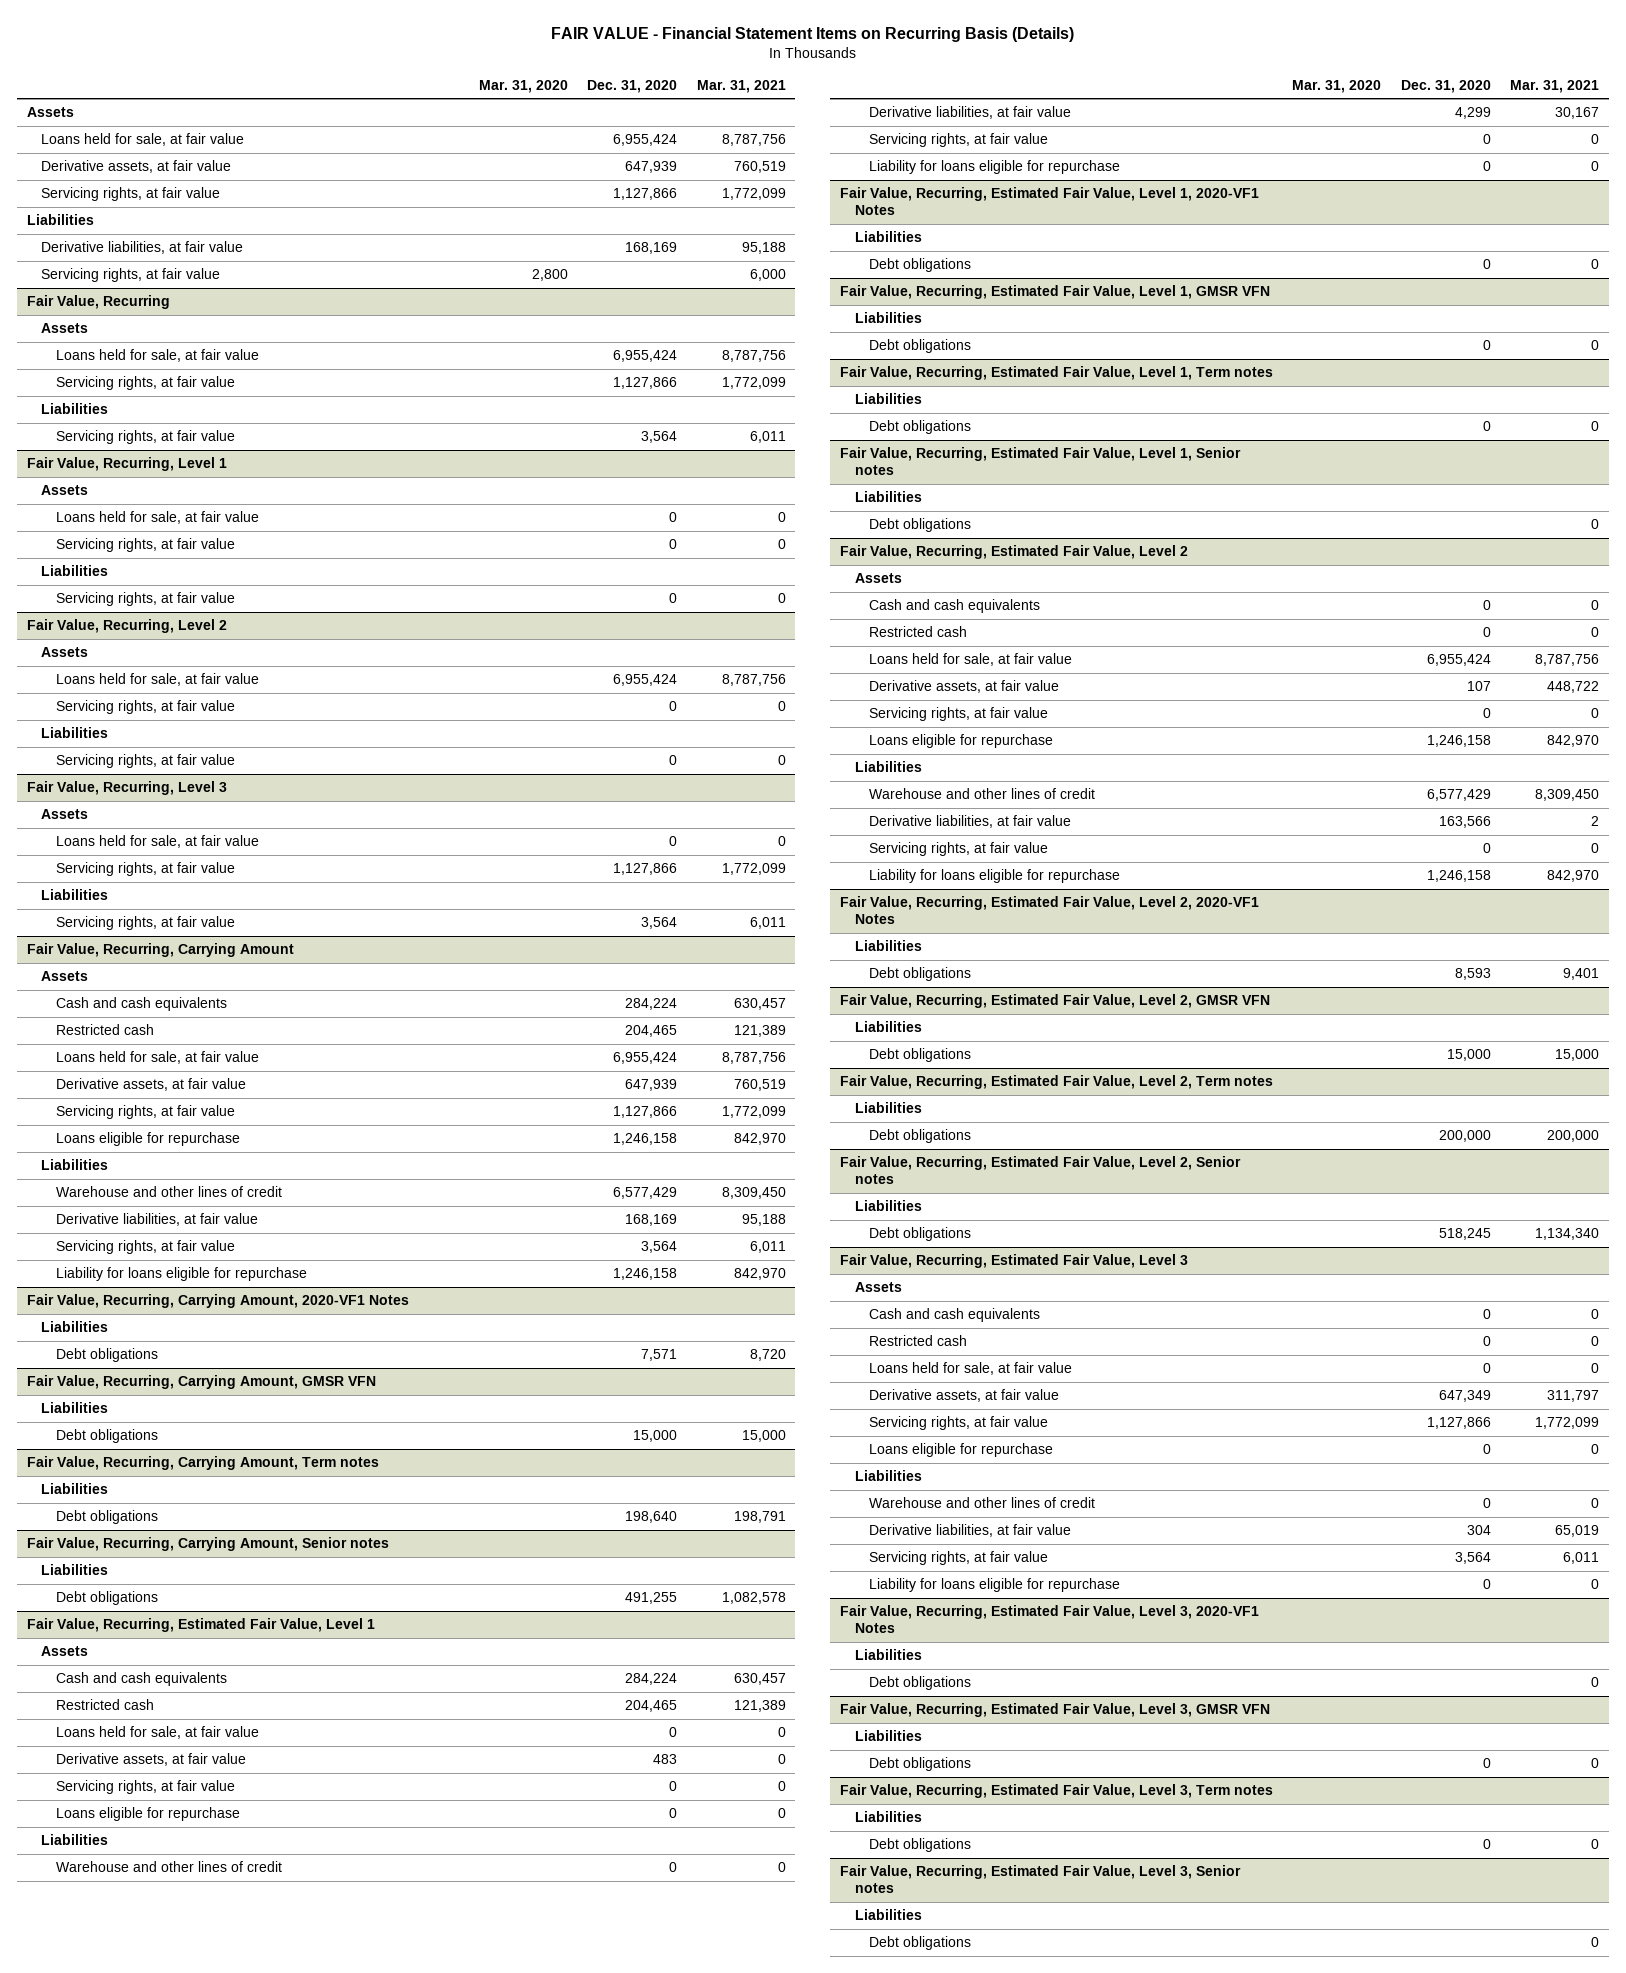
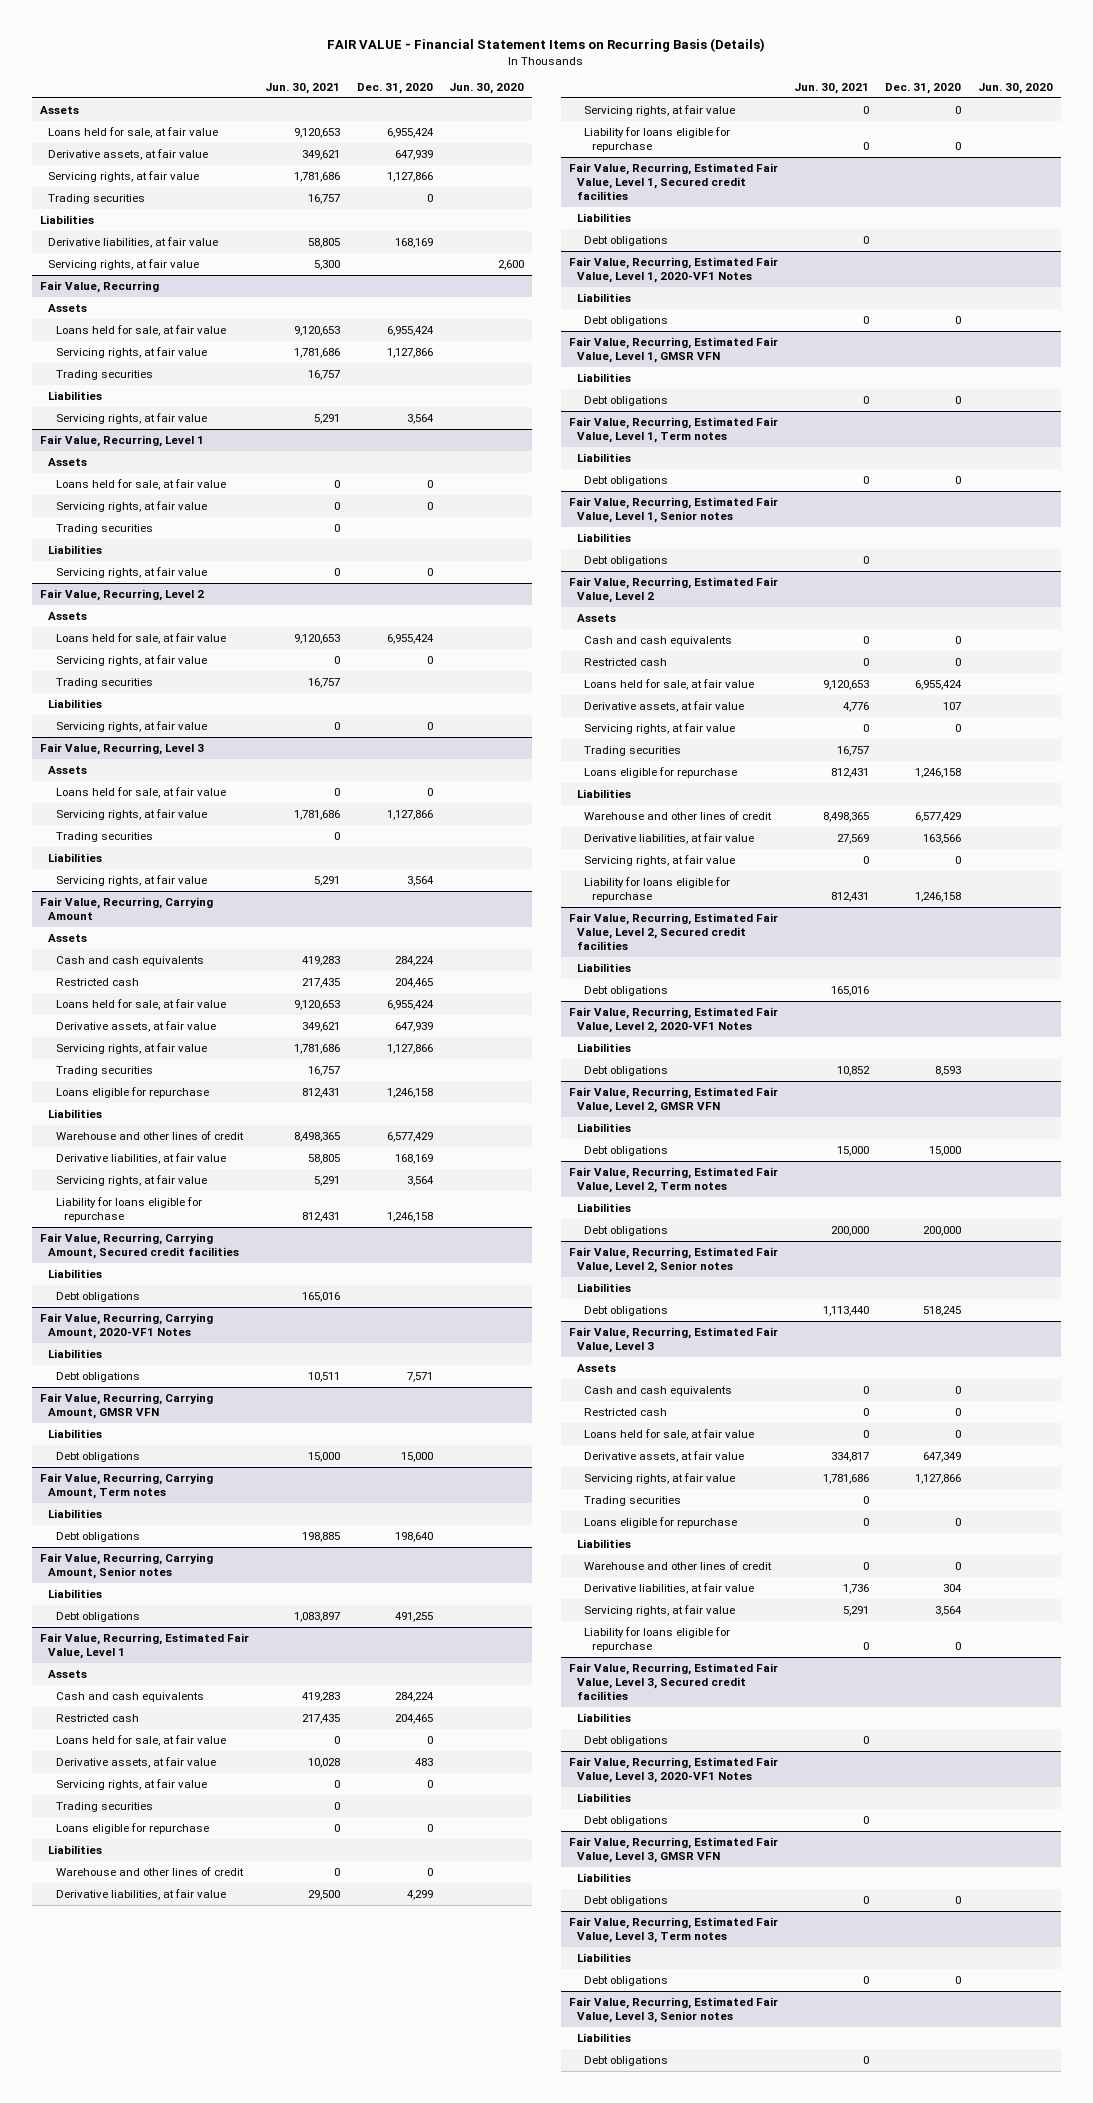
[479,79,569,93] Mar. 31, 2020 -> none
[696,79,786,93] Mar. 31, 2021 -> none
none -> [265,82,341,94] Jun. 30, 2021
none -> [449,82,525,94] Jun. 30, 2020
none -> [47,193,145,204] Trading securities
none -> [55,369,153,380] Trading securities
none -> [55,523,153,534] Trading securities
none -> [55,677,153,688] Trading securities
none -> [55,831,153,842] Trading securities
none -> [55,1065,153,1076] Trading securities
none -> [40,1232,239,1260] Fair Value, Recurring, Carrying Amount, Secured credit facilities
none -> [47,1268,102,1278] Liabilities
none -> [55,1291,140,1302] Debt obligations
none -> [55,1801,153,1812] Trading securities
none -> [568,162,778,201] Fair Value, Recurring, Estimated Fair Value, Level 1, Secured credit facilities
none -> [576,212,631,222] Liabilities
none -> [584,235,669,246] Debt obligations
none -> [584,745,682,756] Trading securities
none -> [568,912,778,951] Fair Value, Recurring, Estimated Fair Value, Level 2, Secured credit facilities
none -> [576,962,631,972] Liabilities
none -> [584,985,669,996] Debt obligations
none -> [584,1495,682,1506] Trading securities
none -> [568,1662,778,1701] Fair Value, Recurring, Estimated Fair Value, Level 3, Secured credit facilities
none -> [576,1712,631,1722] Liabilities
none -> [584,1735,669,1746] Debt obligations

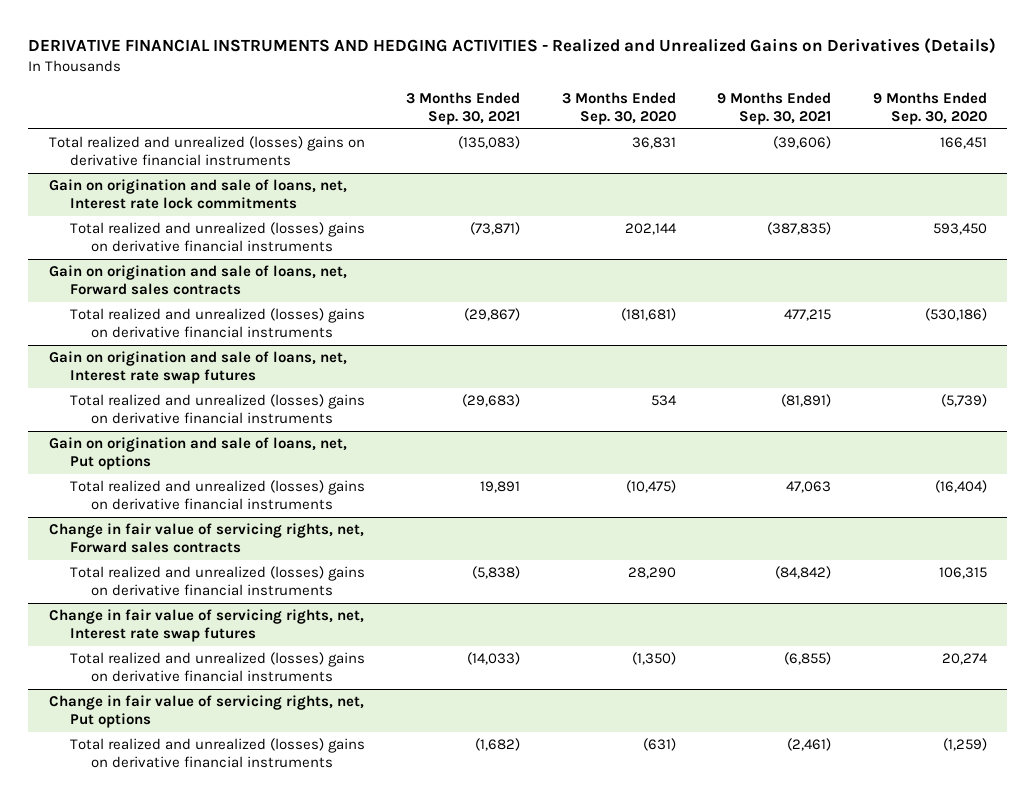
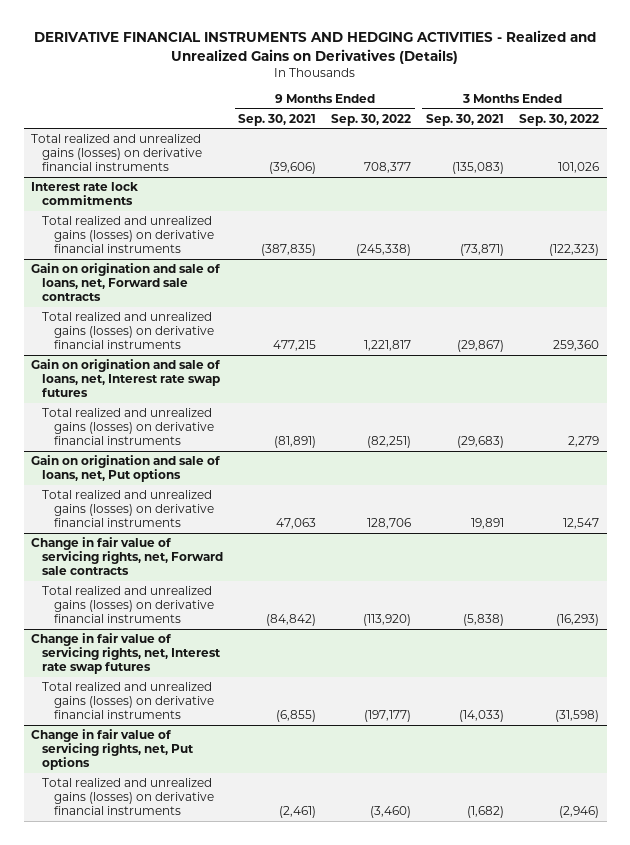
[561,92,676,126] 3 Months Ended Sep. 30, 2020 -> none
[872,92,987,126] 9 Months Ended Sep. 30, 2020 -> none
none -> [331,113,412,126] Sep. 30, 2022
none -> [519,113,600,126] Sep. 30, 2022
[48,179,347,209] Gain on origination and sale of loans, net, Interest rate lock commitments -> none
[48,136,365,166] Total realized and unrealized (losses) gains on derivative financial instruments -> [31,134,203,172] Total realized and unrealized gains (losses) on derivative financial instruments
none -> [31,182,139,206] Interest rate lock commitments
[69,222,365,252] Total realized and unrealized (losses) gains on derivative financial instruments -> [42,216,214,254] Total realized and unrealized gains (losses) on derivative financial instruments
[48,265,347,295] Gain on origination and sale of loans, net, Forward sales contracts -> [31,263,221,302] Gain on origination and sale of loans, net, Forward sale contracts
[69,308,365,338] Total realized and unrealized (losses) gains on derivative financial instruments -> [42,312,214,350] Total realized and unrealized gains (losses) on derivative financial instruments
[69,394,365,424] Total realized and unrealized (losses) gains on derivative financial instruments -> [42,408,214,446] Total realized and unrealized gains (losses) on derivative financial instruments
[69,480,365,510] Total realized and unrealized (losses) gains on derivative financial instruments -> [42,490,214,528] Total realized and unrealized gains (losses) on derivative financial instruments
[48,523,364,553] Change in fair value of servicing rights, net, Forward sales contracts -> [31,537,224,576] Change in fair value of servicing rights, net, Forward sale contracts
[69,566,365,596] Total realized and unrealized (losses) gains on derivative financial instruments -> [42,586,214,624] Total realized and unrealized gains (losses) on derivative financial instruments
[69,652,365,682] Total realized and unrealized (losses) gains on derivative financial instruments -> [42,682,214,720] Total realized and unrealized gains (losses) on derivative financial instruments
[69,738,365,768] Total realized and unrealized (losses) gains on derivative financial instruments -> [42,778,214,816] Total realized and unrealized gains (losses) on derivative financial instruments

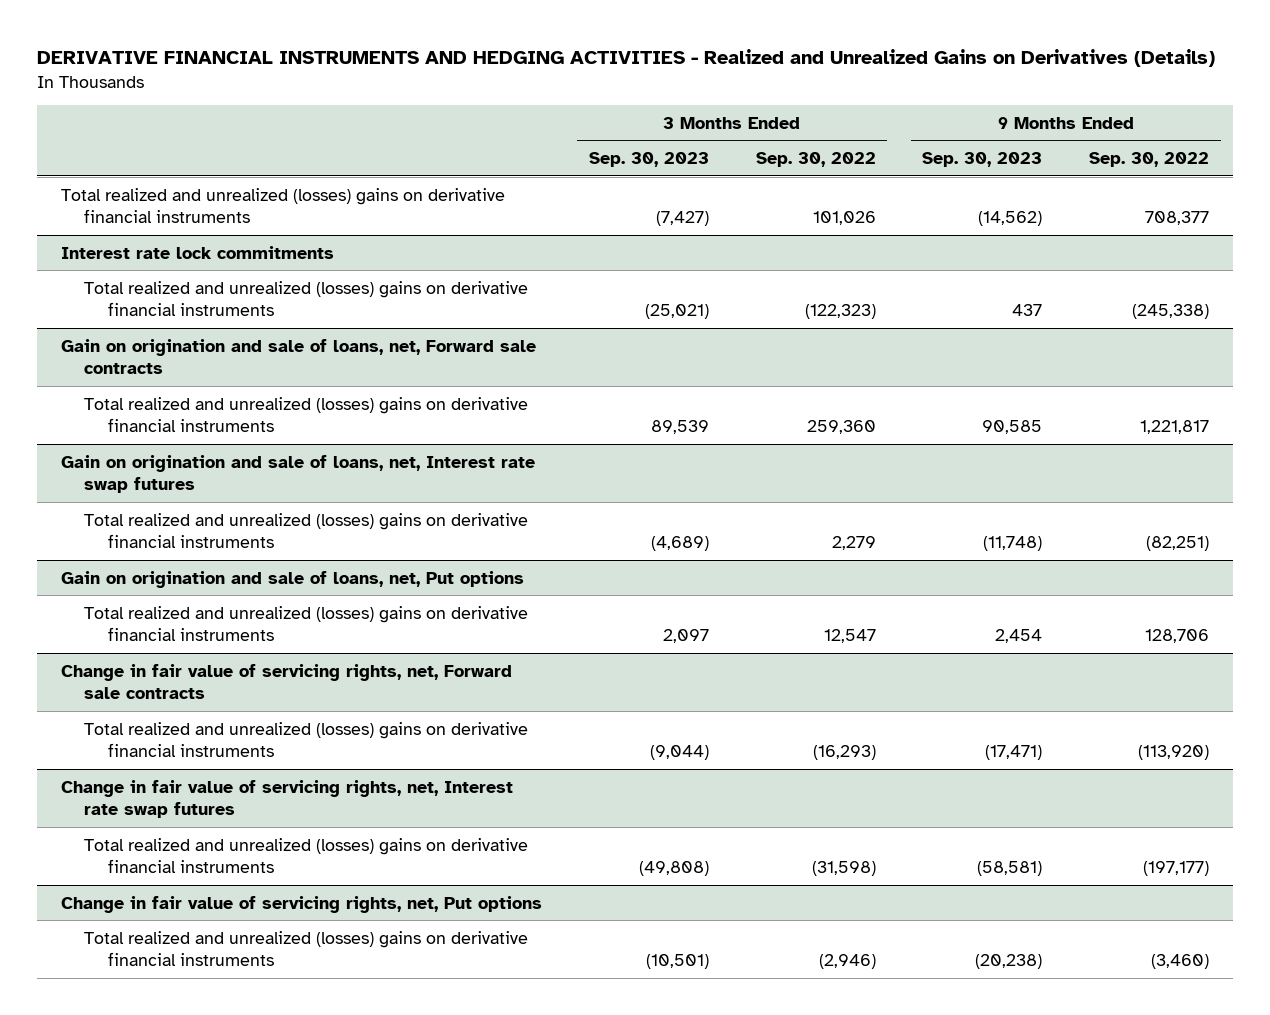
[238,113,317,126] Sep. 30, 2021 -> none
[426,113,505,126] Sep. 30, 2021 -> none
none -> [588,151,709,167] Sep. 30, 2023
none -> [922,151,1043,167] Sep. 30, 2023
[31,134,203,172] Total realized and unrealized gains (losses) on derivative financial instruments -> [60,187,505,223] Total realized and unrealized (losses) gains on derivative financial instruments
[42,216,214,254] Total realized and unrealized gains (losses) on derivative financial instruments -> [84,280,529,316] Total realized and unrealized (losses) gains on derivative financial instruments
[42,312,214,350] Total realized and unrealized gains (losses) on derivative financial instruments -> [84,396,529,432] Total realized and unrealized (losses) gains on derivative financial instruments
[42,408,214,446] Total realized and unrealized gains (losses) on derivative financial instruments -> [84,512,529,548] Total realized and unrealized (losses) gains on derivative financial instruments
[42,490,214,528] Total realized and unrealized gains (losses) on derivative financial instruments -> [84,605,529,641] Total realized and unrealized (losses) gains on derivative financial instruments
[42,586,214,624] Total realized and unrealized gains (losses) on derivative financial instruments -> [84,721,529,757] Total realized and unrealized (losses) gains on derivative financial instruments
[42,682,214,720] Total realized and unrealized gains (losses) on derivative financial instruments -> [84,837,529,873] Total realized and unrealized (losses) gains on derivative financial instruments
[42,778,214,816] Total realized and unrealized gains (losses) on derivative financial instruments -> [84,930,529,966] Total realized and unrealized (losses) gains on derivative financial instruments

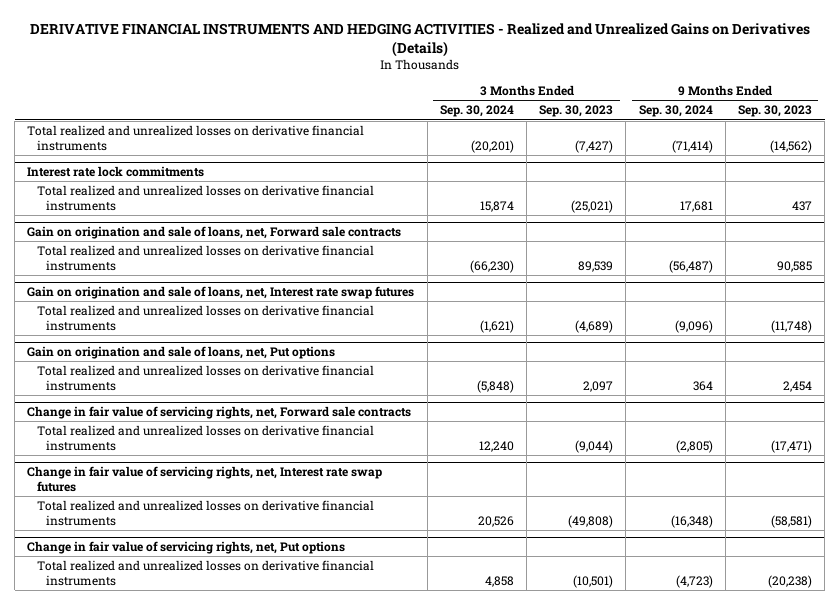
[755,151,876,167] Sep. 30, 2022 -> none
[1089,151,1210,167] Sep. 30, 2022 -> none
none -> [439,105,514,118] Sep. 30, 2024
none -> [638,105,713,118] Sep. 30, 2024
[60,187,505,223] Total realized and unrealized (losses) gains on derivative financial instruments -> [27,124,365,151] Total realized and unrealized losses on derivative financial instruments
[84,280,529,316] Total realized and unrealized (losses) gains on derivative financial instruments -> [36,184,374,211] Total realized and unrealized losses on derivative financial instruments
[84,396,529,432] Total realized and unrealized (losses) gains on derivative financial instruments -> [36,244,374,271] Total realized and unrealized losses on derivative financial instruments
[84,512,529,548] Total realized and unrealized (losses) gains on derivative financial instruments -> [36,304,374,331] Total realized and unrealized losses on derivative financial instruments
[84,605,529,641] Total realized and unrealized (losses) gains on derivative financial instruments -> [36,364,374,391] Total realized and unrealized losses on derivative financial instruments
[84,721,529,757] Total realized and unrealized (losses) gains on derivative financial instruments -> [36,424,374,451] Total realized and unrealized losses on derivative financial instruments
[84,837,529,873] Total realized and unrealized (losses) gains on derivative financial instruments -> [36,499,374,526] Total realized and unrealized losses on derivative financial instruments
[84,930,529,966] Total realized and unrealized (losses) gains on derivative financial instruments -> [36,559,374,586] Total realized and unrealized losses on derivative financial instruments

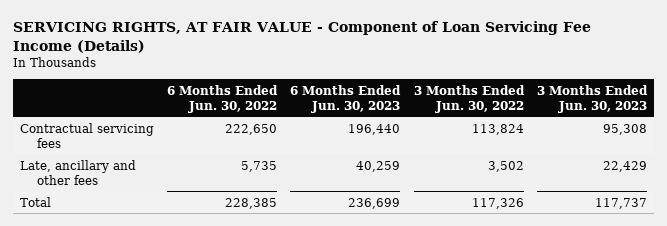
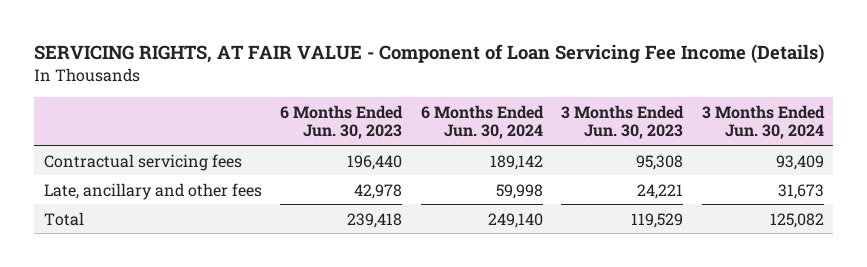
[167,84,279,113] 6 Months Ended Jun. 30, 2022 -> none
[413,84,525,113] 3 Months Ended Jun. 30, 2022 -> none
none -> [420,104,544,140] 6 Months Ended Jun. 30, 2024
none -> [701,104,825,140] 3 Months Ended Jun. 30, 2024
[356,160,401,172] 40,259 -> [354,183,403,199] 42,978
[602,160,647,172] 22,429 -> [637,183,684,199] 24,221
[348,197,401,209] 236,699 -> [347,212,403,228] 239,418
[594,197,647,209] 117,737 -> [631,212,684,228] 119,529

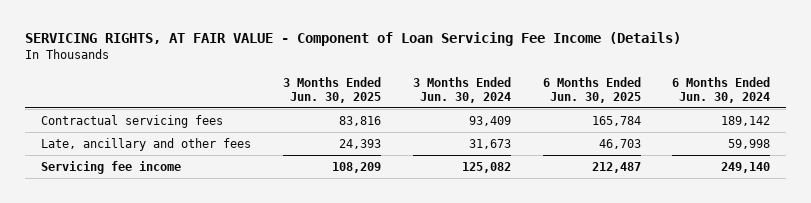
[280,104,404,140] 6 Months Ended Jun. 30, 2023 -> none
[561,104,685,140] 3 Months Ended Jun. 30, 2023 -> none
none -> [282,76,381,103] 3 Months Ended Jun. 30, 2025
none -> [542,76,641,103] 6 Months Ended Jun. 30, 2025
[43,211,84,226] Total -> [40,160,181,174] Servicing fee income

